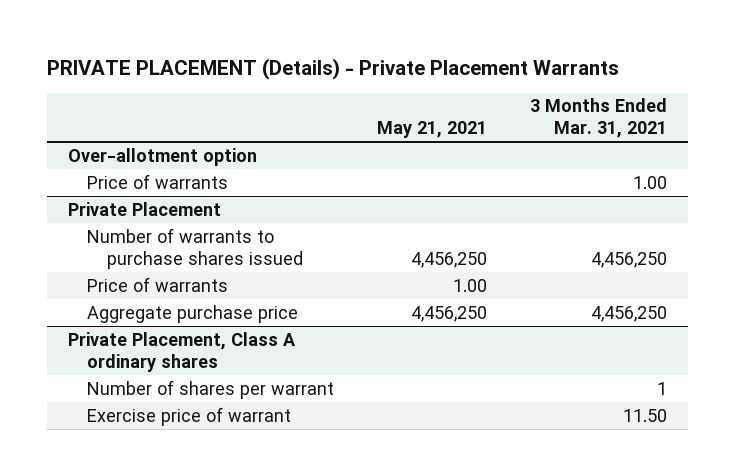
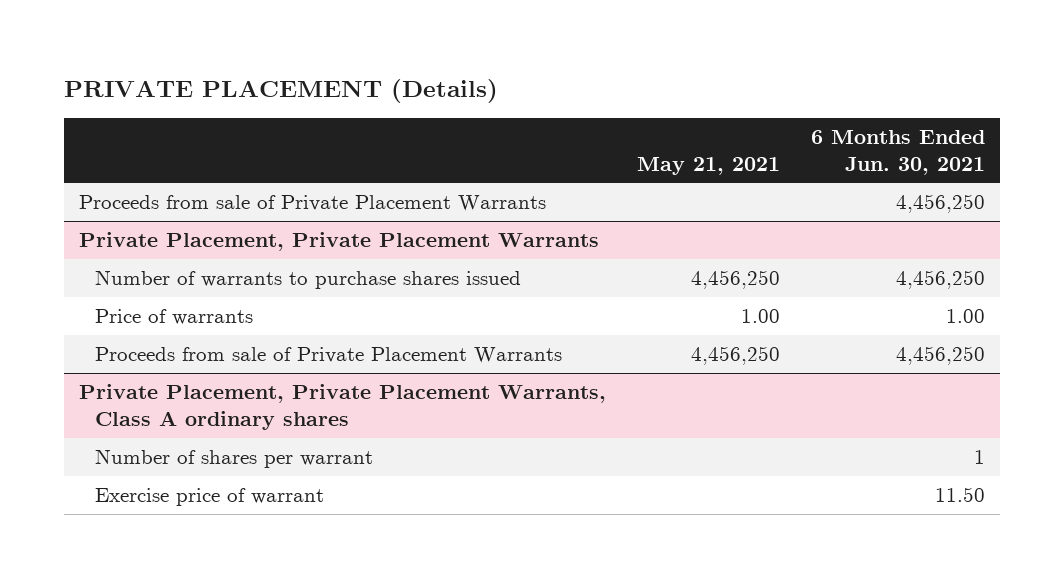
[46,57,619,80] PRIVATE PLACEMENT (Details) - Private Placement Warrants -> [64,78,499,103] PRIVATE PLACEMENT (Details)
[529,98,667,139] 3 Months Ended Mar. 31, 2021 -> none
none -> [810,129,985,175] 6 Months Ended Jun. 30, 2021
[67,147,257,166] Over-allotment option -> none
[87,173,229,189] Price of warrants -> none
none -> [79,195,547,212] Proceeds from sale of Private Placement Warrants
[67,201,221,216] Private Placement -> [79,232,600,252] Private Placement, Private Placement Warrants
[87,304,299,323] Aggregate purchase price -> [95,347,563,364] Proceeds from sale of Private Placement Warrants
[67,331,296,372] Private Placement, Class A ordinary shares -> [79,384,607,430] Private Placement, Private Placement Warrants, Class A ordinary shares

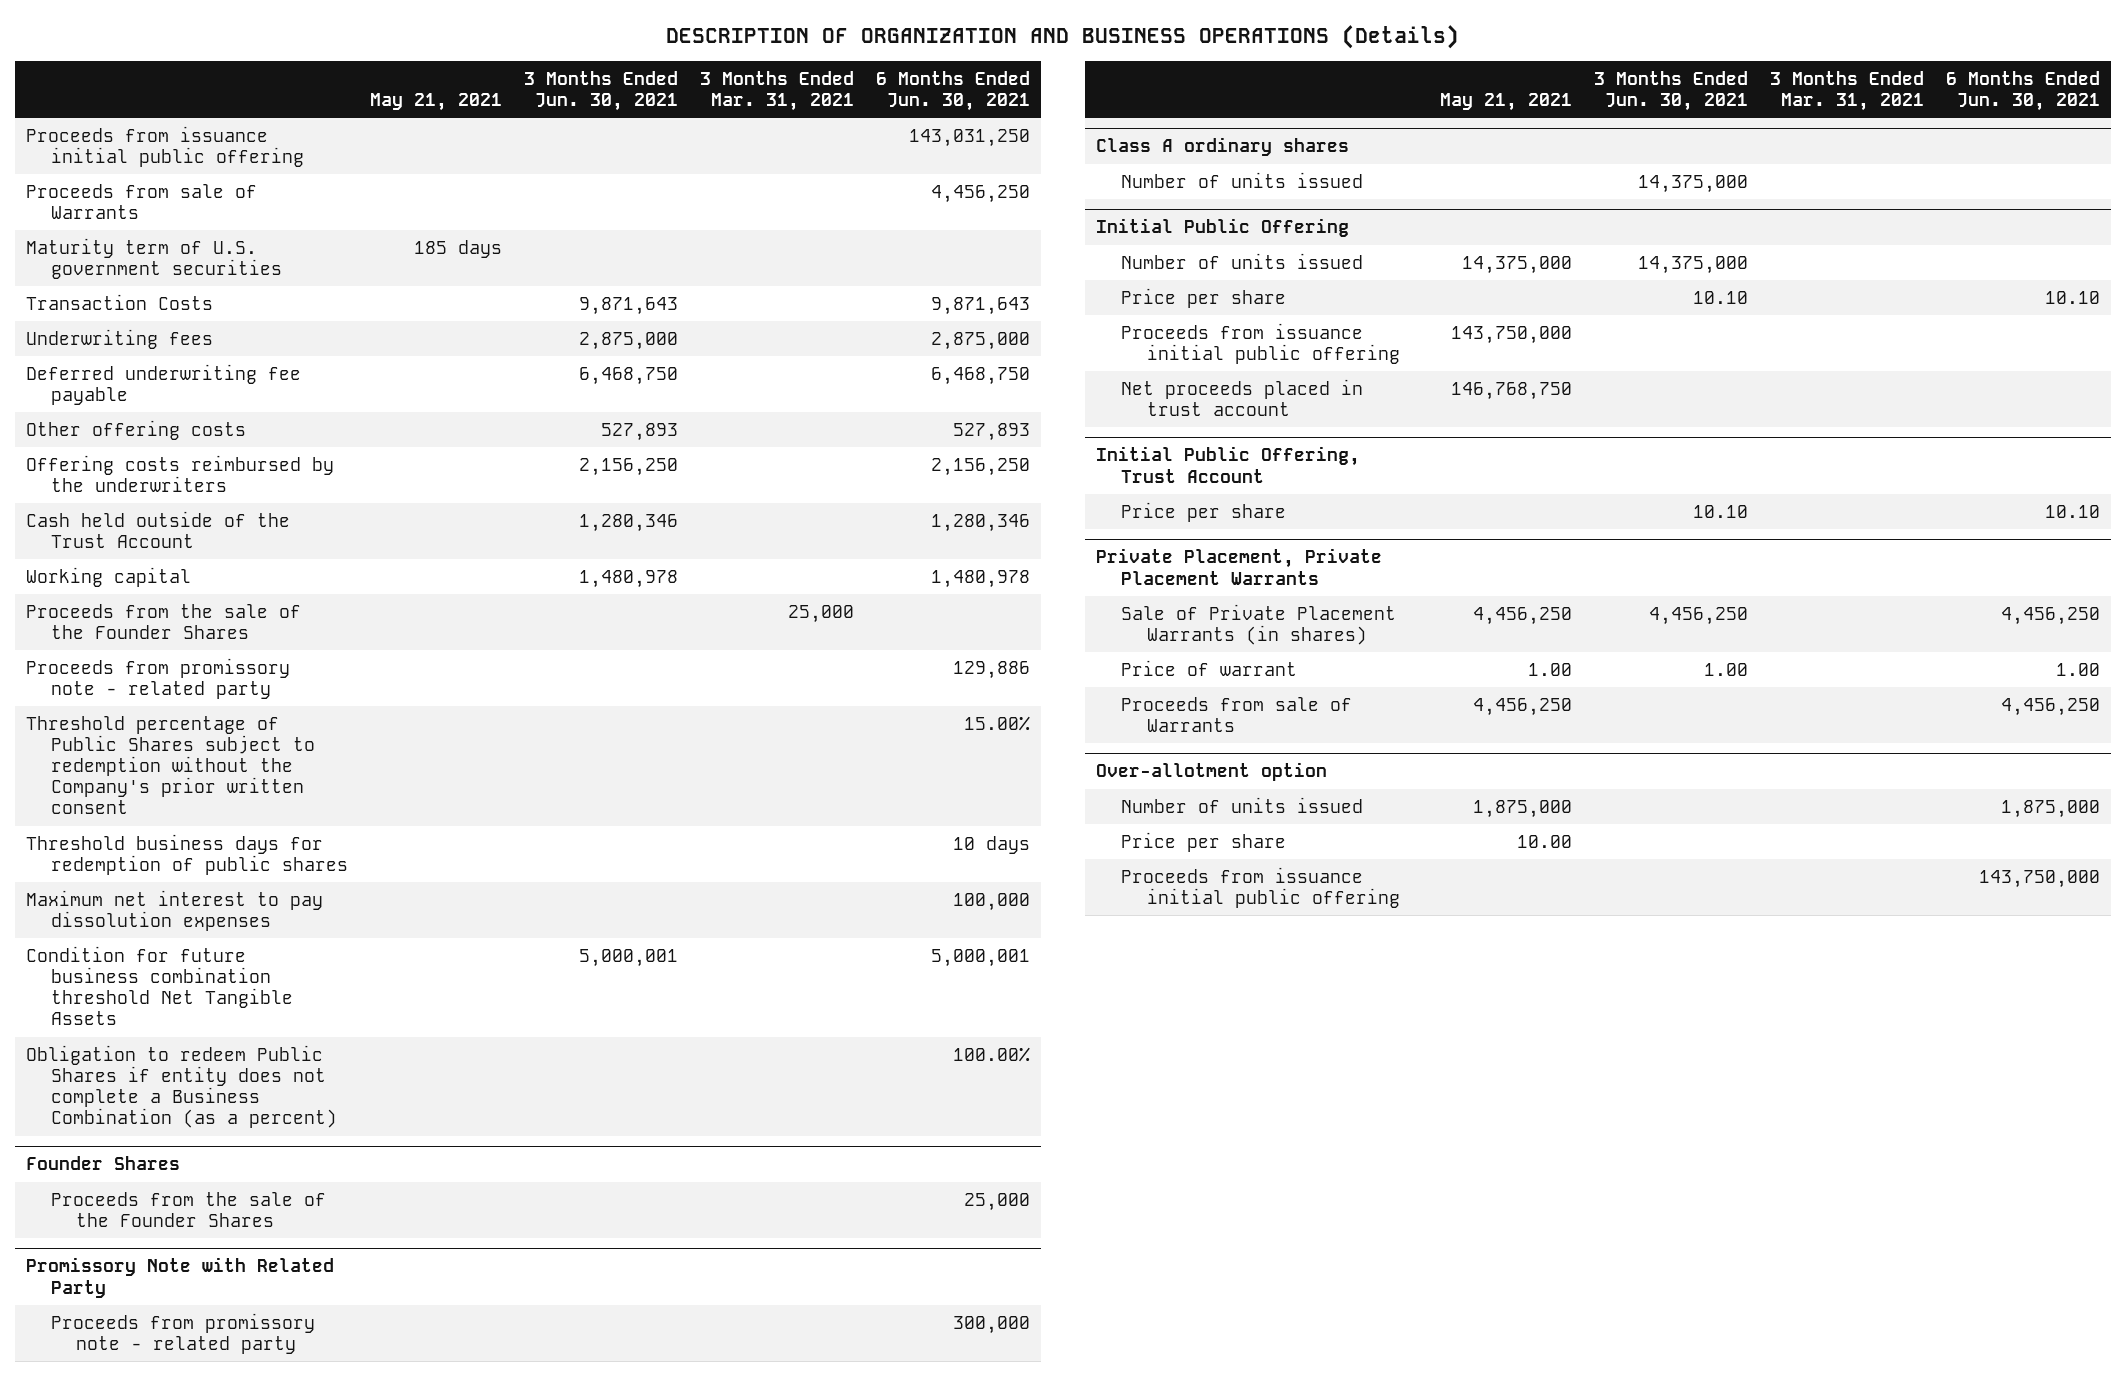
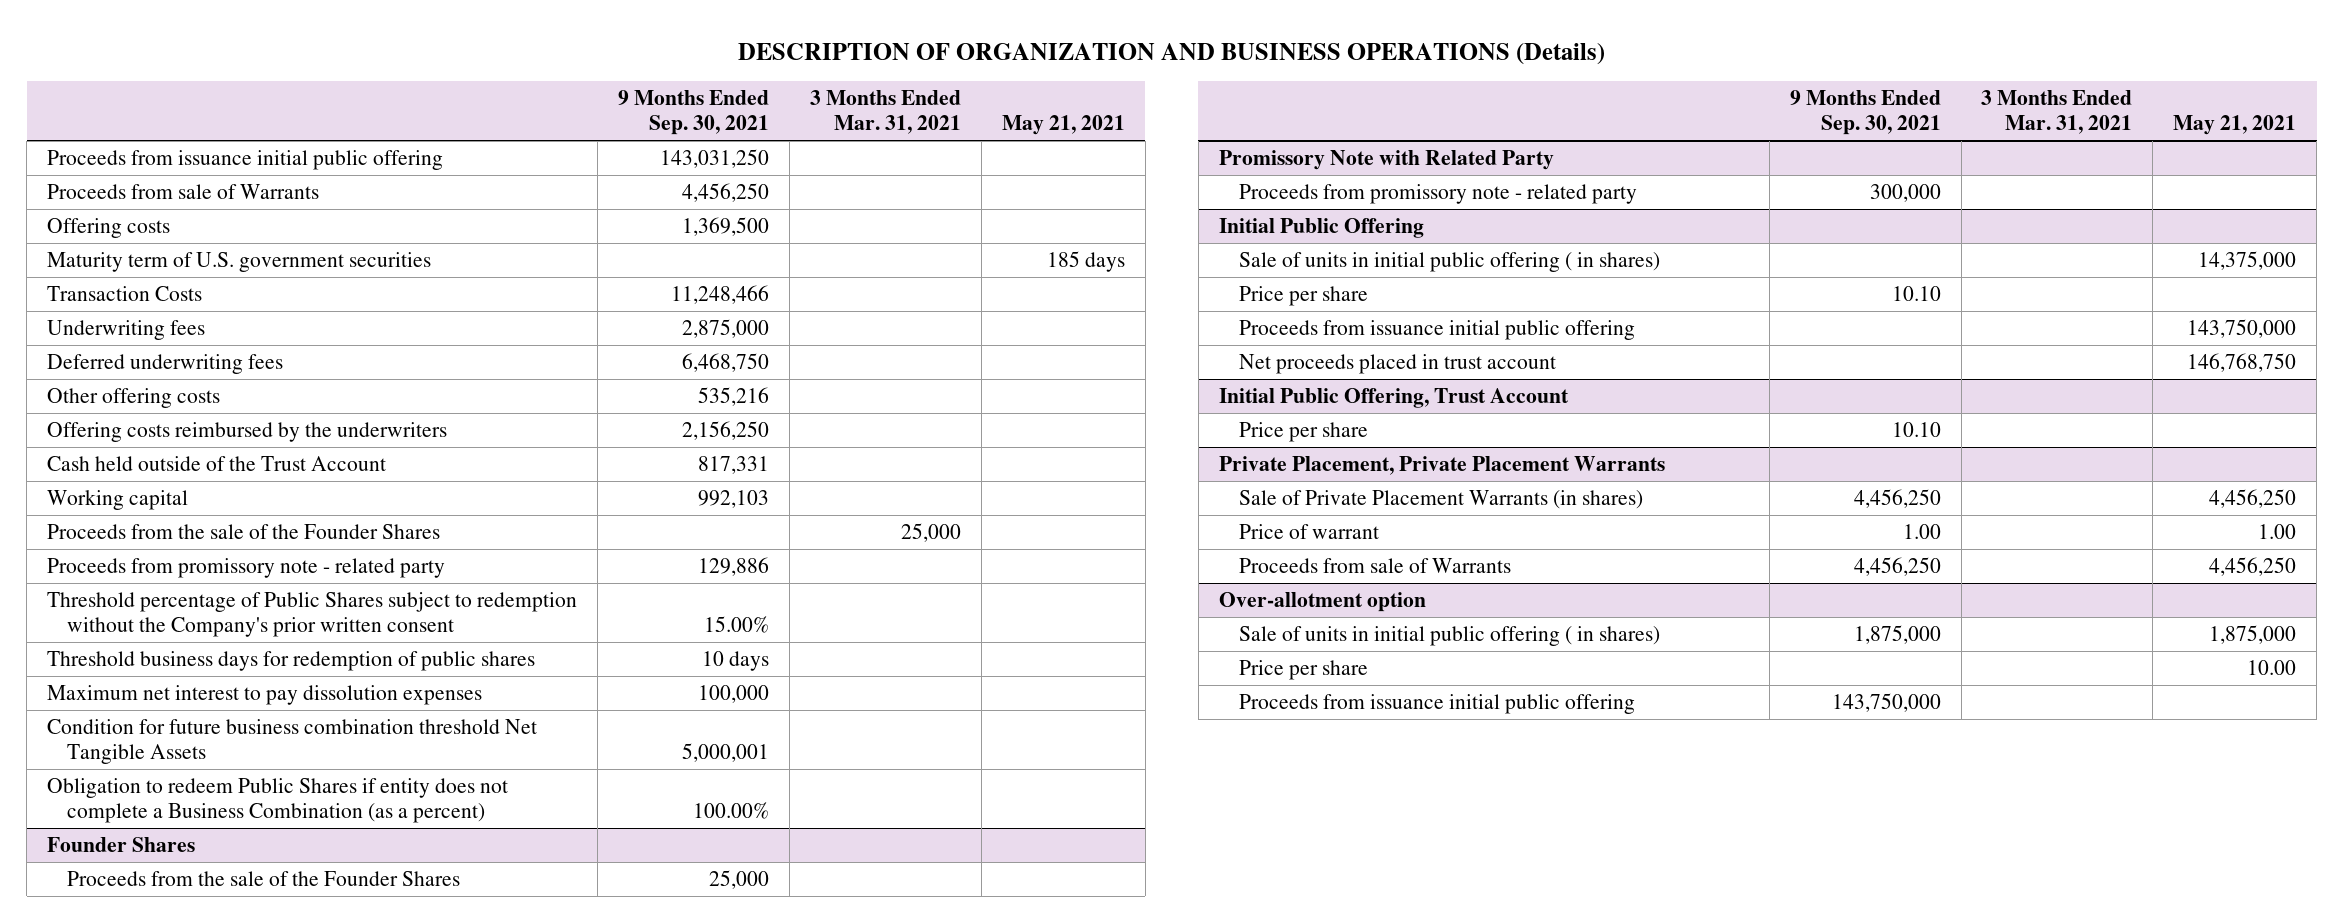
[524,70,679,111] 3 Months Ended Jun. 30, 2021 -> none
[875,70,1030,111] 6 Months Ended Jun. 30, 2021 -> none
none -> [618,90,770,136] 9 Months Ended Sep. 30, 2021
none -> [47,218,171,239] Offering costs
[26,363,302,406] Deferred underwriting fee payable -> [47,354,284,375] Deferred underwriting fees
[1096,137,1350,157] Class A ordinary shares -> none
[1121,171,1364,188] Number of units issued -> none
[1121,252,1364,269] Number of units issued -> [1238,252,1660,273] Sale of units in initial public offering ( in shares)
[1121,796,1364,813] Number of units issued -> [1238,626,1660,647] Sale of units in initial public offering ( in shares)

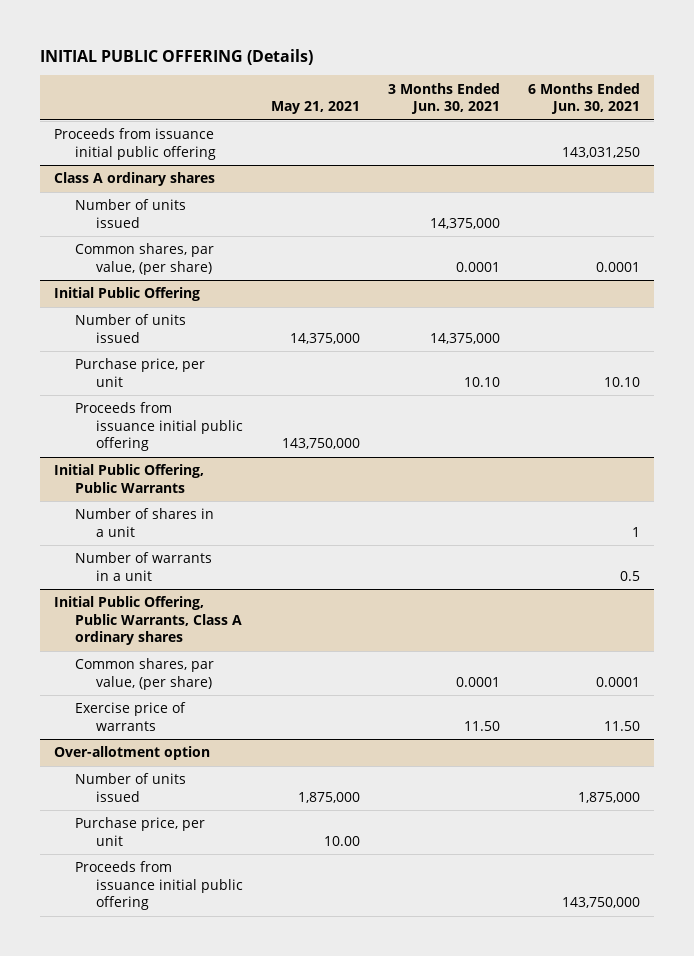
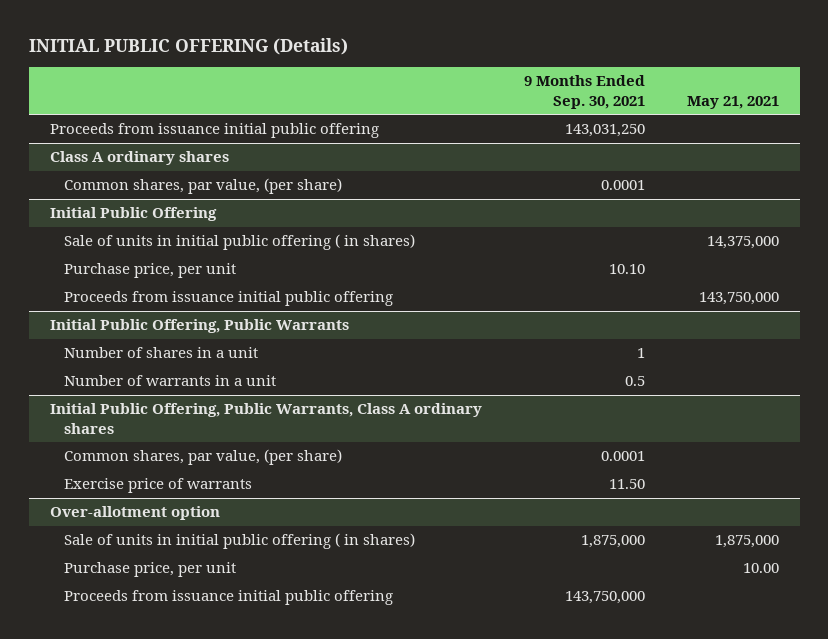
[388,82,501,115] 3 Months Ended Jun. 30, 2021 -> none
[528,82,641,115] 6 Months Ended Jun. 30, 2021 -> none
none -> [523,75,645,109] 9 Months Ended Sep. 30, 2021
[75,199,187,228] Number of units issued -> none
[75,314,187,343] Number of units issued -> [64,234,416,251] Sale of units in initial public offering ( in shares)
[75,773,187,802] Number of units issued -> [64,533,416,550] Sale of units in initial public offering ( in shares)

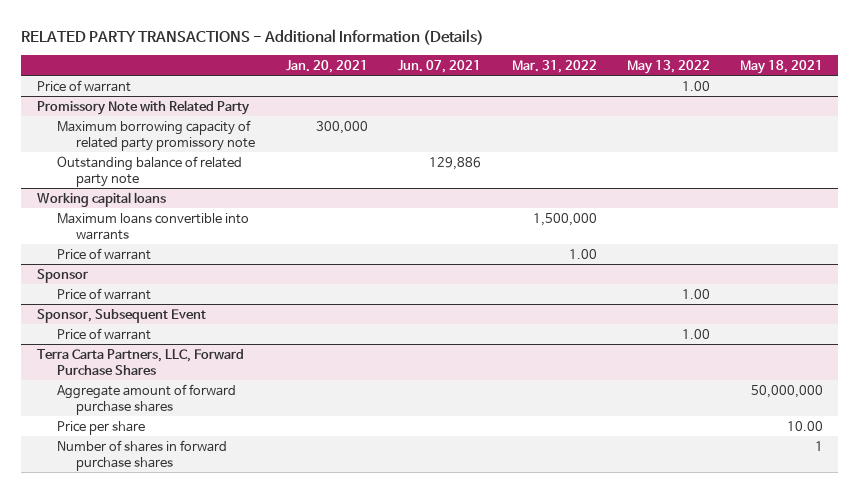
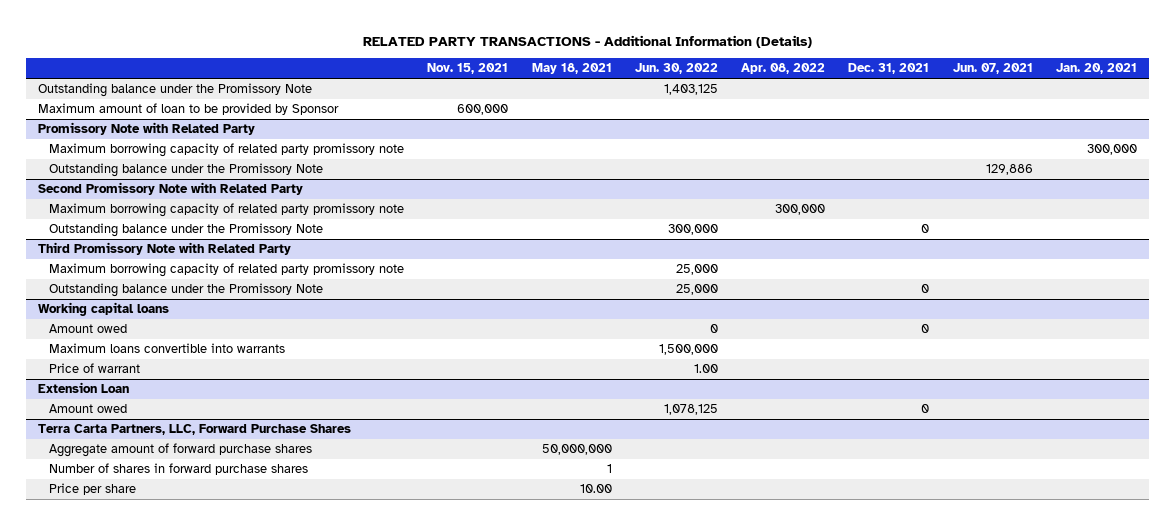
[511,59,597,73] Mar. 31, 2022 -> none
[626,59,710,74] May 13, 2022 -> none
none -> [427,63,509,75] Nov. 15, 2021
none -> [634,63,718,75] Jun. 30, 2022
none -> [741,63,826,75] Apr. 08, 2022
none -> [848,63,930,75] Dec. 31, 2021
[36,79,131,92] Price of warrant -> none
none -> [38,83,313,98] Outstanding balance under the Promissory Note
none -> [38,103,340,116] Maximum amount of loan to be provided by Sponsor
[56,155,242,187] Outstanding balance of related party note -> [48,163,323,178] Outstanding balance under the Promissory Note
none -> [38,182,304,196] Second Promissory Note with Related Party
none -> [48,203,404,218] Maximum borrowing capacity of related party promissory note
none -> [48,223,323,238] Outstanding balance under the Promissory Note
none -> [38,242,292,256] Third Promissory Note with Related Party
none -> [48,263,404,278] Maximum borrowing capacity of related party promissory note
none -> [48,283,323,298] Outstanding balance under the Promissory Note
none -> [48,324,127,334] Amount owed
[36,268,88,283] Sponsor -> none
[56,287,151,300] Price of warrant -> none
[36,308,206,323] Sponsor, Subsequent Event -> none
[56,327,151,340] Price of warrant -> none
none -> [38,382,130,394] Extension Loan
none -> [48,404,127,414] Amount owed
[56,420,145,435] Price per share -> [48,483,136,496] Price per share

